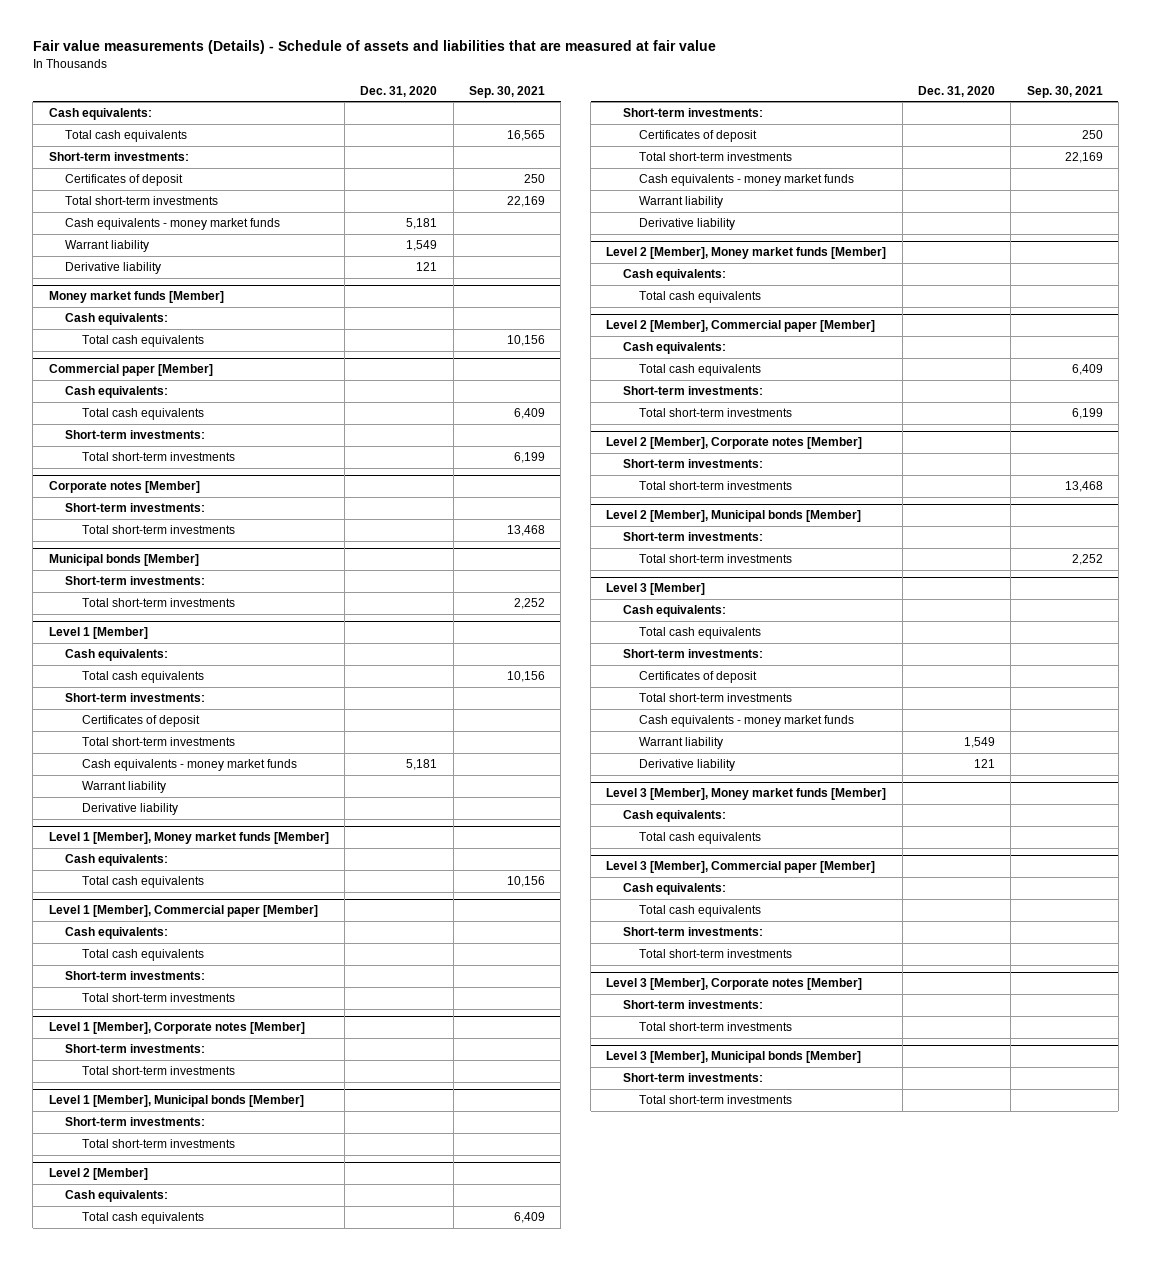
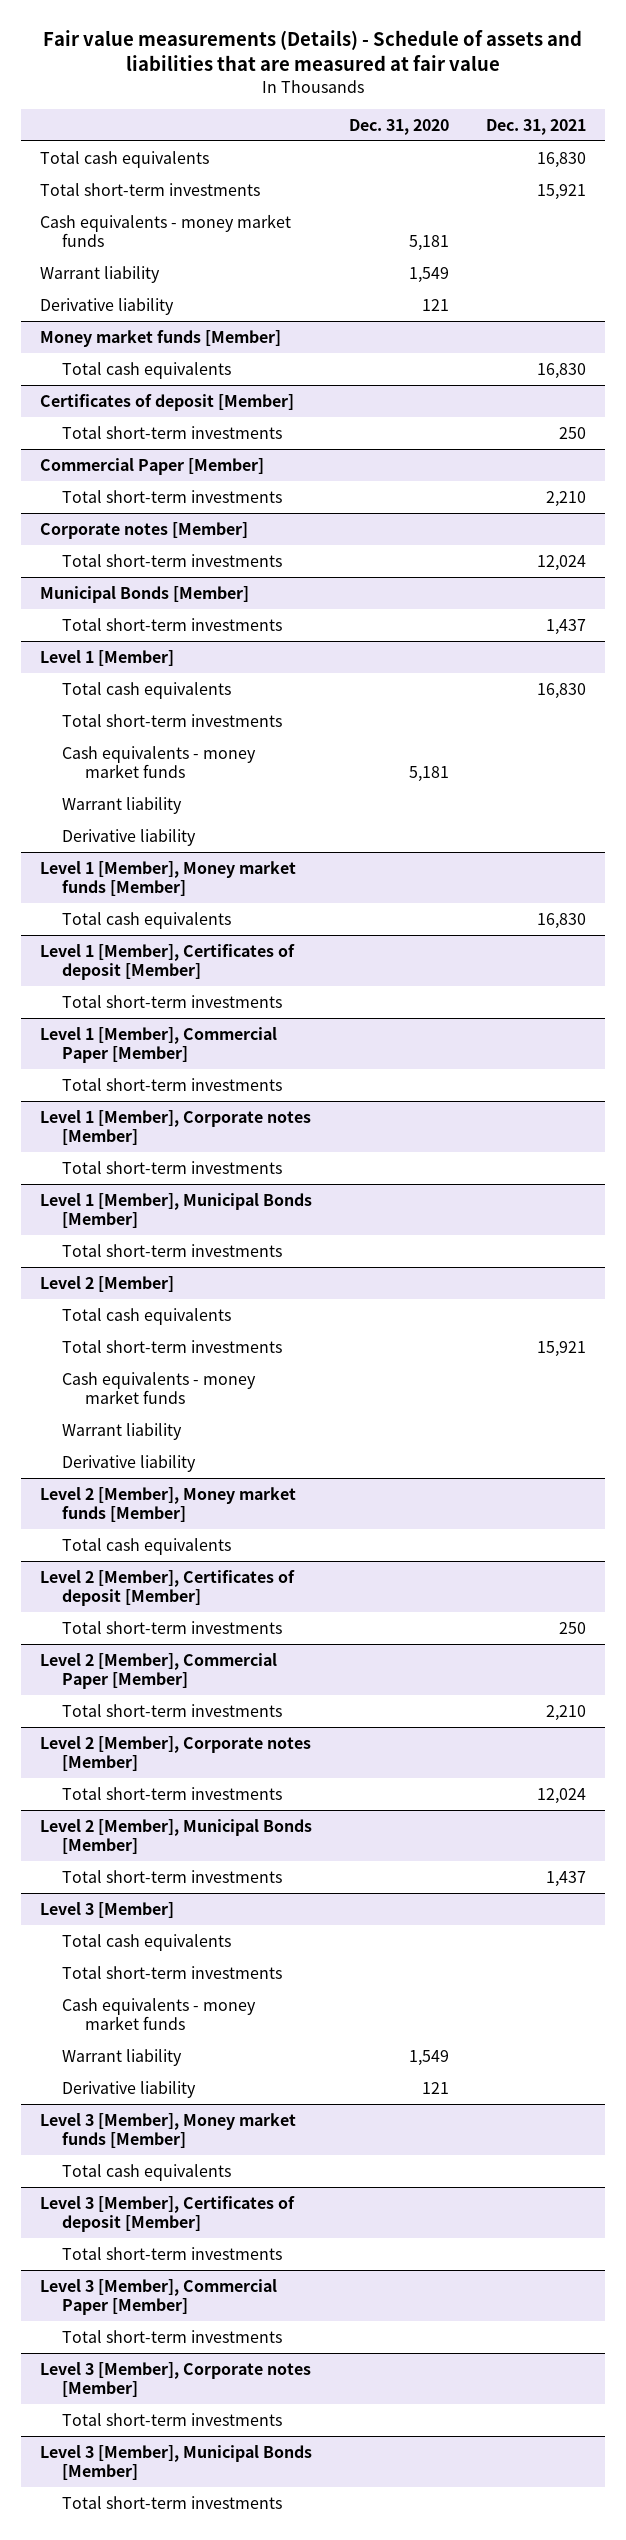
[468,85,545,98] Sep. 30, 2021 -> none
none -> [486,118,587,135] Dec. 31, 2021
[48,107,152,120] Cash equivalents: -> none
[48,151,189,161] Short-term investments: -> none
[65,173,184,186] Certificates of deposit -> none
[65,312,169,325] Cash equivalents: -> none
[65,385,169,398] Cash equivalents: -> none
[81,407,204,420] Total cash equivalents -> none
[65,429,206,439] Short-term investments: -> none
none -> [39,393,294,411] Certificates of deposit [Member]
none -> [62,425,283,439] Total short-term investments
[48,364,213,377] Commercial paper [Member] -> [39,457,264,475] Commercial Paper [Member]
[65,502,206,512] Short-term investments: -> none
[65,575,206,585] Short-term investments: -> none
[48,554,199,567] Municipal bonds [Member] -> [39,585,249,603] Municipal Bonds [Member]
[65,648,169,661] Cash equivalents: -> none
[65,692,206,702] Short-term investments: -> none
[81,714,200,727] Certificates of deposit -> none
[65,853,169,866] Cash equivalents: -> none
[65,926,169,939] Cash equivalents: -> none
[81,948,204,961] Total cash equivalents -> none
[65,970,206,980] Short-term investments: -> none
none -> [39,943,295,981] Level 1 [Member], Certificates of deposit [Member]
none -> [62,994,283,1008] Total short-term investments
[48,905,318,918] Level 1 [Member], Commercial paper [Member] -> [39,1026,277,1064] Level 1 [Member], Commercial Paper [Member]
[65,1043,206,1053] Short-term investments: -> none
[65,1116,206,1126] Short-term investments: -> none
[48,1095,304,1108] Level 1 [Member], Municipal bonds [Member] -> [39,1192,312,1229] Level 1 [Member], Municipal Bonds [Member]
[65,1189,169,1202] Cash equivalents: -> none
[622,107,763,117] Short-term investments: -> none
[639,129,758,142] Certificates of deposit -> none
[622,268,726,281] Cash equivalents: -> none
[622,341,726,354] Cash equivalents: -> none
[639,363,762,376] Total cash equivalents -> none
[622,385,763,395] Short-term investments: -> none
none -> [39,1569,295,1607] Level 2 [Member], Certificates of deposit [Member]
none -> [62,1620,283,1634] Total short-term investments
[606,320,876,333] Level 2 [Member], Commercial paper [Member] -> [39,1652,277,1690] Level 2 [Member], Commercial Paper [Member]
[622,458,763,468] Short-term investments: -> none
[622,531,763,541] Short-term investments: -> none
[606,510,862,523] Level 2 [Member], Municipal bonds [Member] -> [39,1818,312,1855] Level 2 [Member], Municipal Bonds [Member]
[622,604,726,617] Cash equivalents: -> none
[622,648,763,658] Short-term investments: -> none
[639,670,758,683] Certificates of deposit -> none
[622,809,726,822] Cash equivalents: -> none
[622,882,726,895] Cash equivalents: -> none
[639,904,762,917] Total cash equivalents -> none
[622,926,763,936] Short-term investments: -> none
none -> [39,2195,295,2233] Level 3 [Member], Certificates of deposit [Member]
none -> [62,2246,283,2260] Total short-term investments
[606,861,876,874] Level 3 [Member], Commercial paper [Member] -> [39,2278,277,2316] Level 3 [Member], Commercial Paper [Member]
[622,999,763,1009] Short-term investments: -> none
[622,1072,763,1082] Short-term investments: -> none
[606,1051,862,1064] Level 3 [Member], Municipal bonds [Member] -> [39,2444,312,2481] Level 3 [Member], Municipal Bonds [Member]

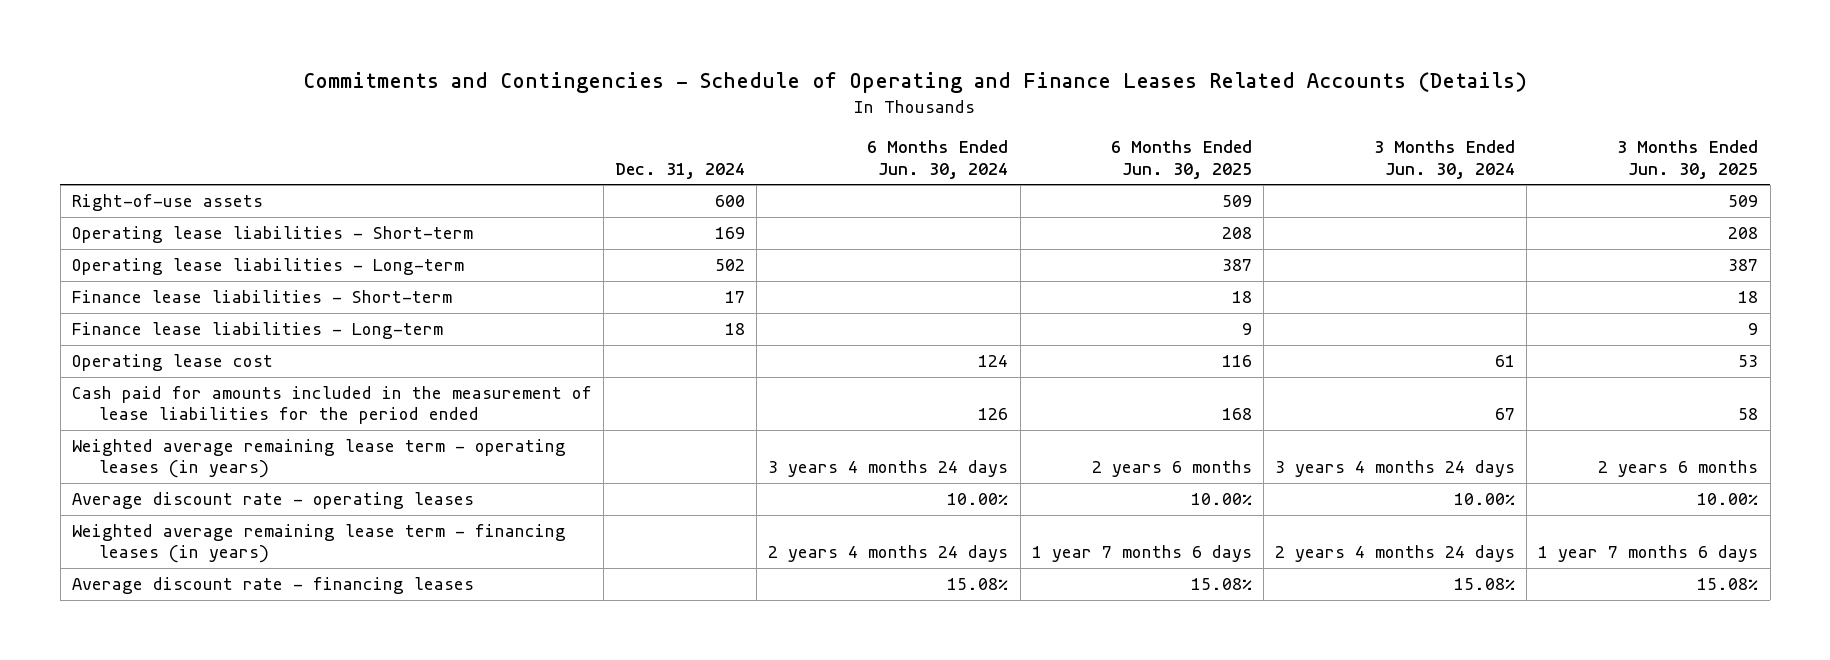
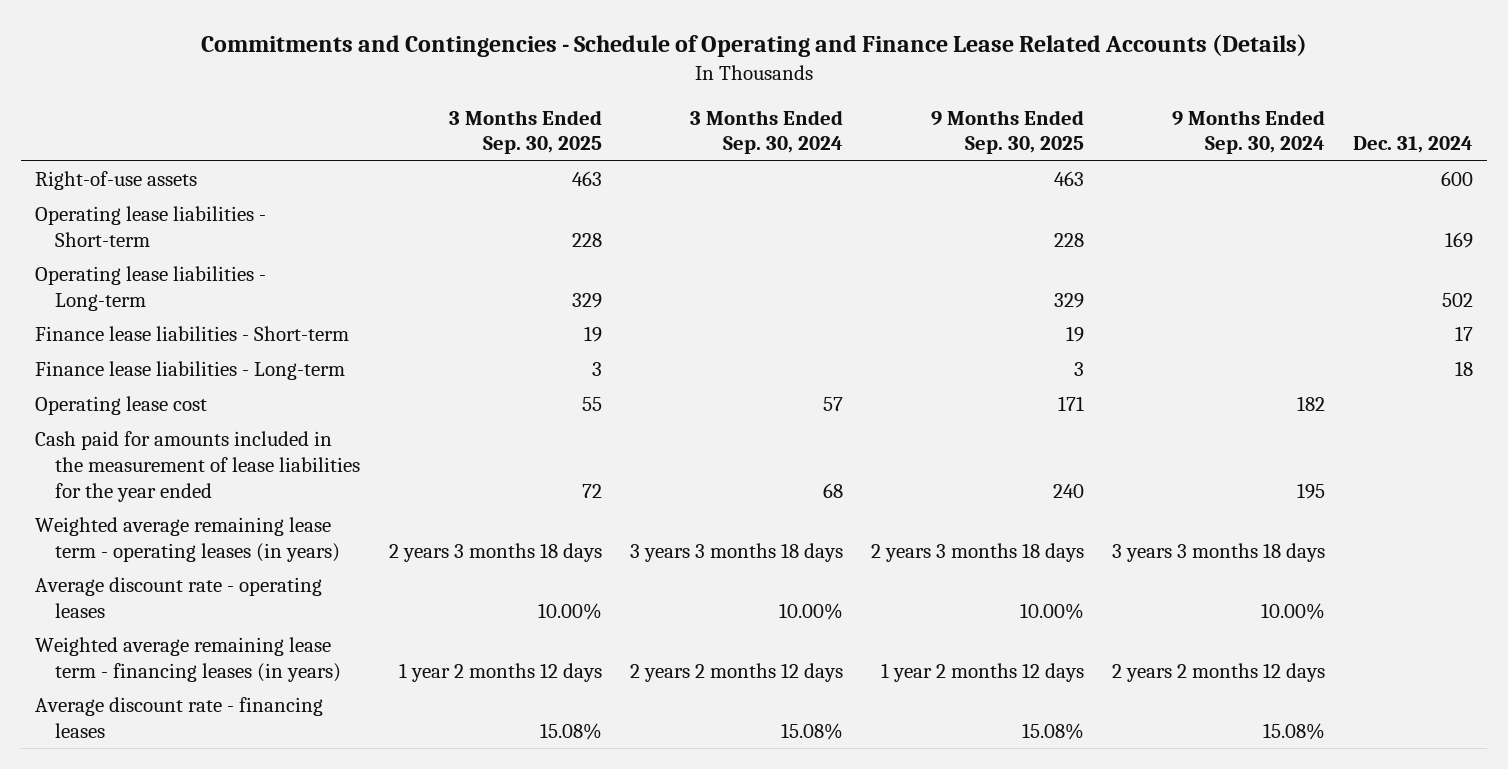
[303,72,1528,94] Commitments and Contingencies - Schedule of Operating and Finance Leases Related Accounts (Details) -> [200,34,1307,58] Commitments and Contingencies - Schedule of Operating and Finance Lease Related Accounts (Details)
[867,140,1009,179] 6 Months Ended Jun. 30, 2024 -> none
[1110,140,1252,179] 6 Months Ended Jun. 30, 2025 -> none
[1374,140,1516,179] 3 Months Ended Jun. 30, 2024 -> none
[1617,140,1759,179] 3 Months Ended Jun. 30, 2025 -> none
none -> [448,109,602,155] 3 Months Ended Sep. 30, 2025
none -> [689,109,843,155] 3 Months Ended Sep. 30, 2024
none -> [930,109,1084,155] 9 Months Ended Sep. 30, 2025
none -> [1171,109,1325,155] 9 Months Ended Sep. 30, 2024
[71,386,592,425] Cash paid for amounts included in the measurement of lease liabilities for the period ended -> [34,431,361,502] Cash paid for amounts included in the measurement of lease liabilities for the year ended

